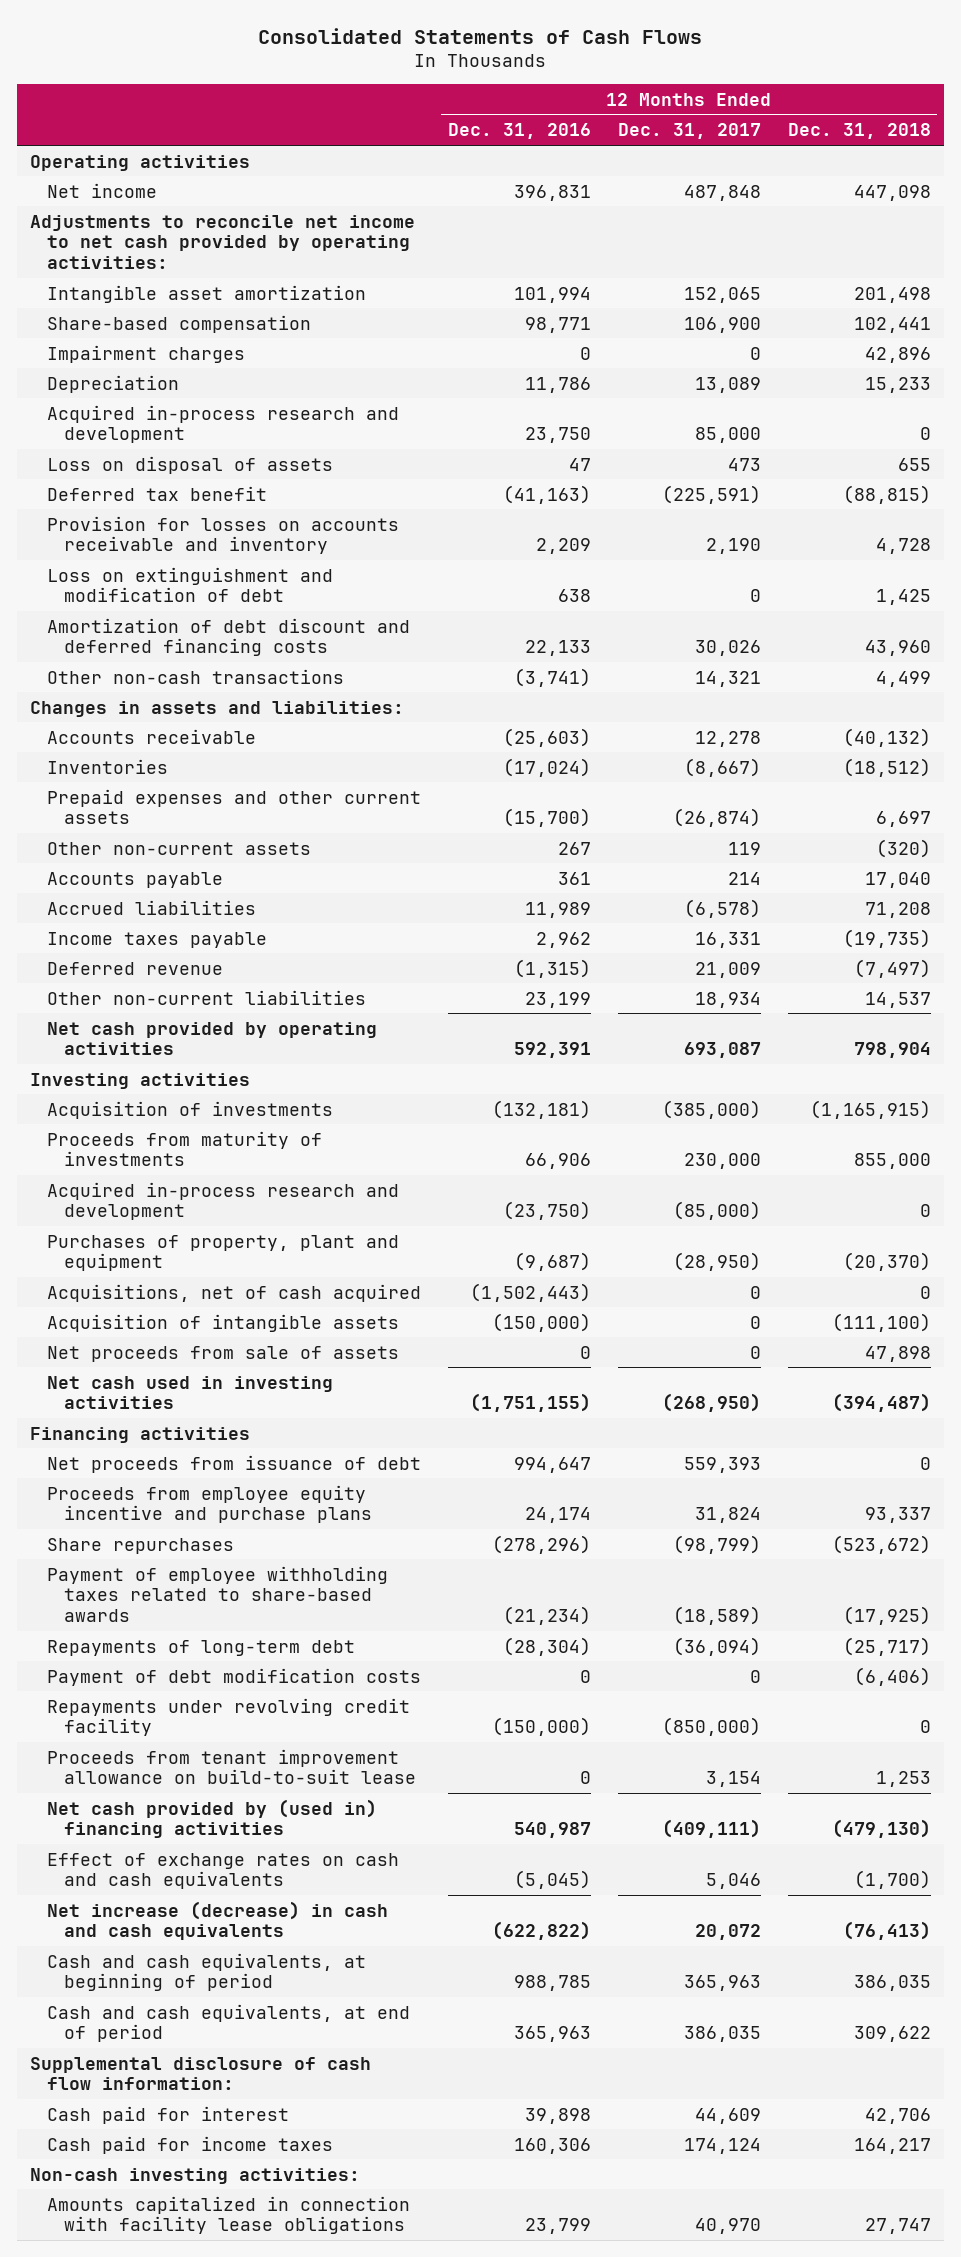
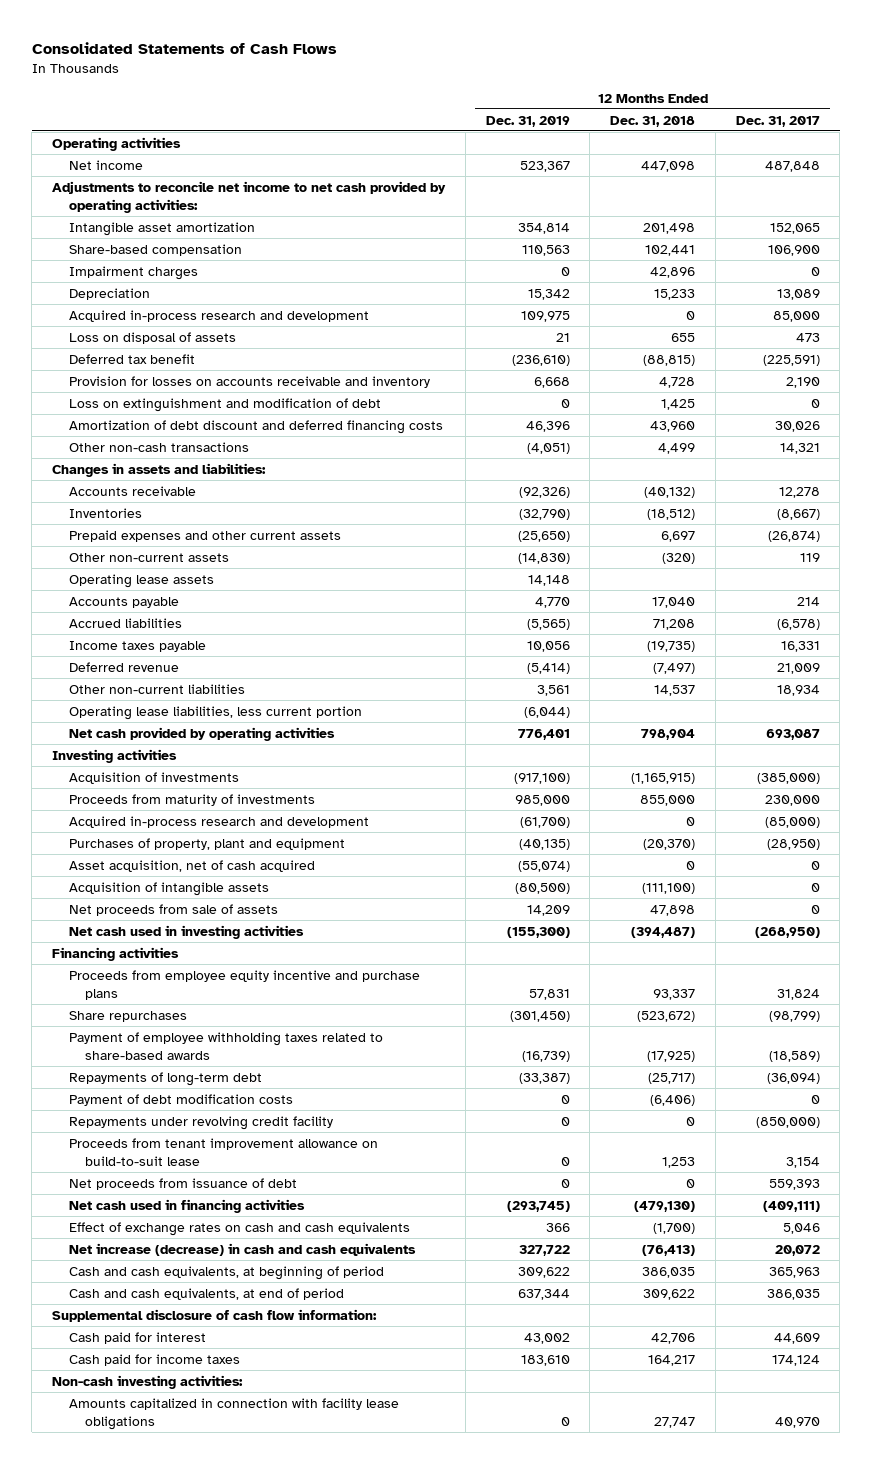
[448,123,592,140] Dec. 31, 2016 -> none
none -> [485,115,570,127] Dec. 31, 2019
none -> [68,573,214,588] Operating lease assets
none -> [68,705,362,720] Operating lease liabilities, less current portion
[47,1283,422,1302] Acquisitions, net of cash acquired -> [68,859,315,872] Asset acquisition, net of cash acquired
[47,1454,422,1473] Net proceeds from issuance of debt -> [68,1177,297,1190] Net proceeds from issuance of debt
[47,1798,378,1839] Net cash provided by (used in) financing activities -> [68,1198,305,1213] Net cash used in financing activities

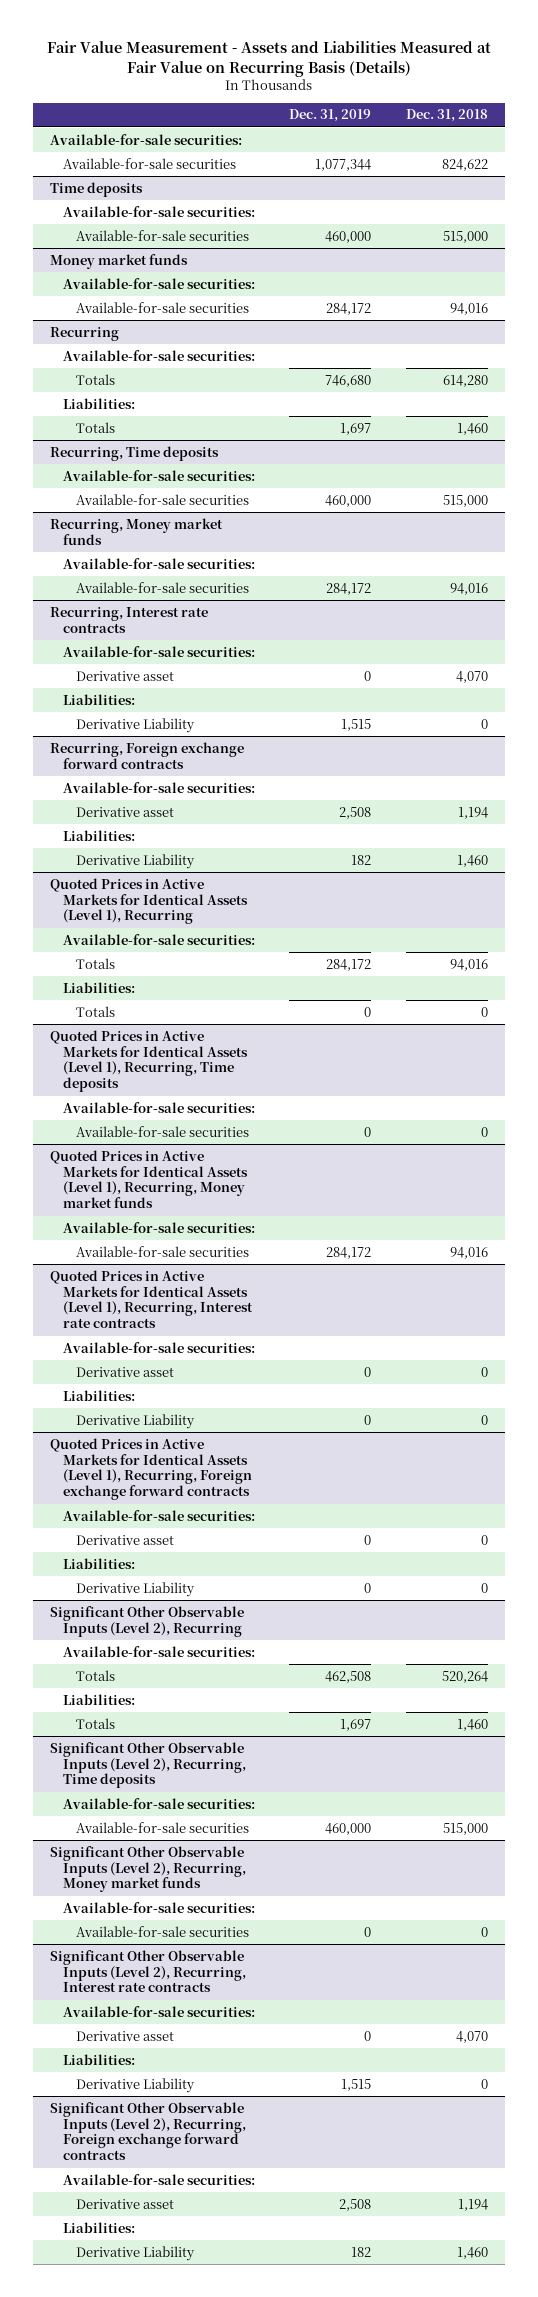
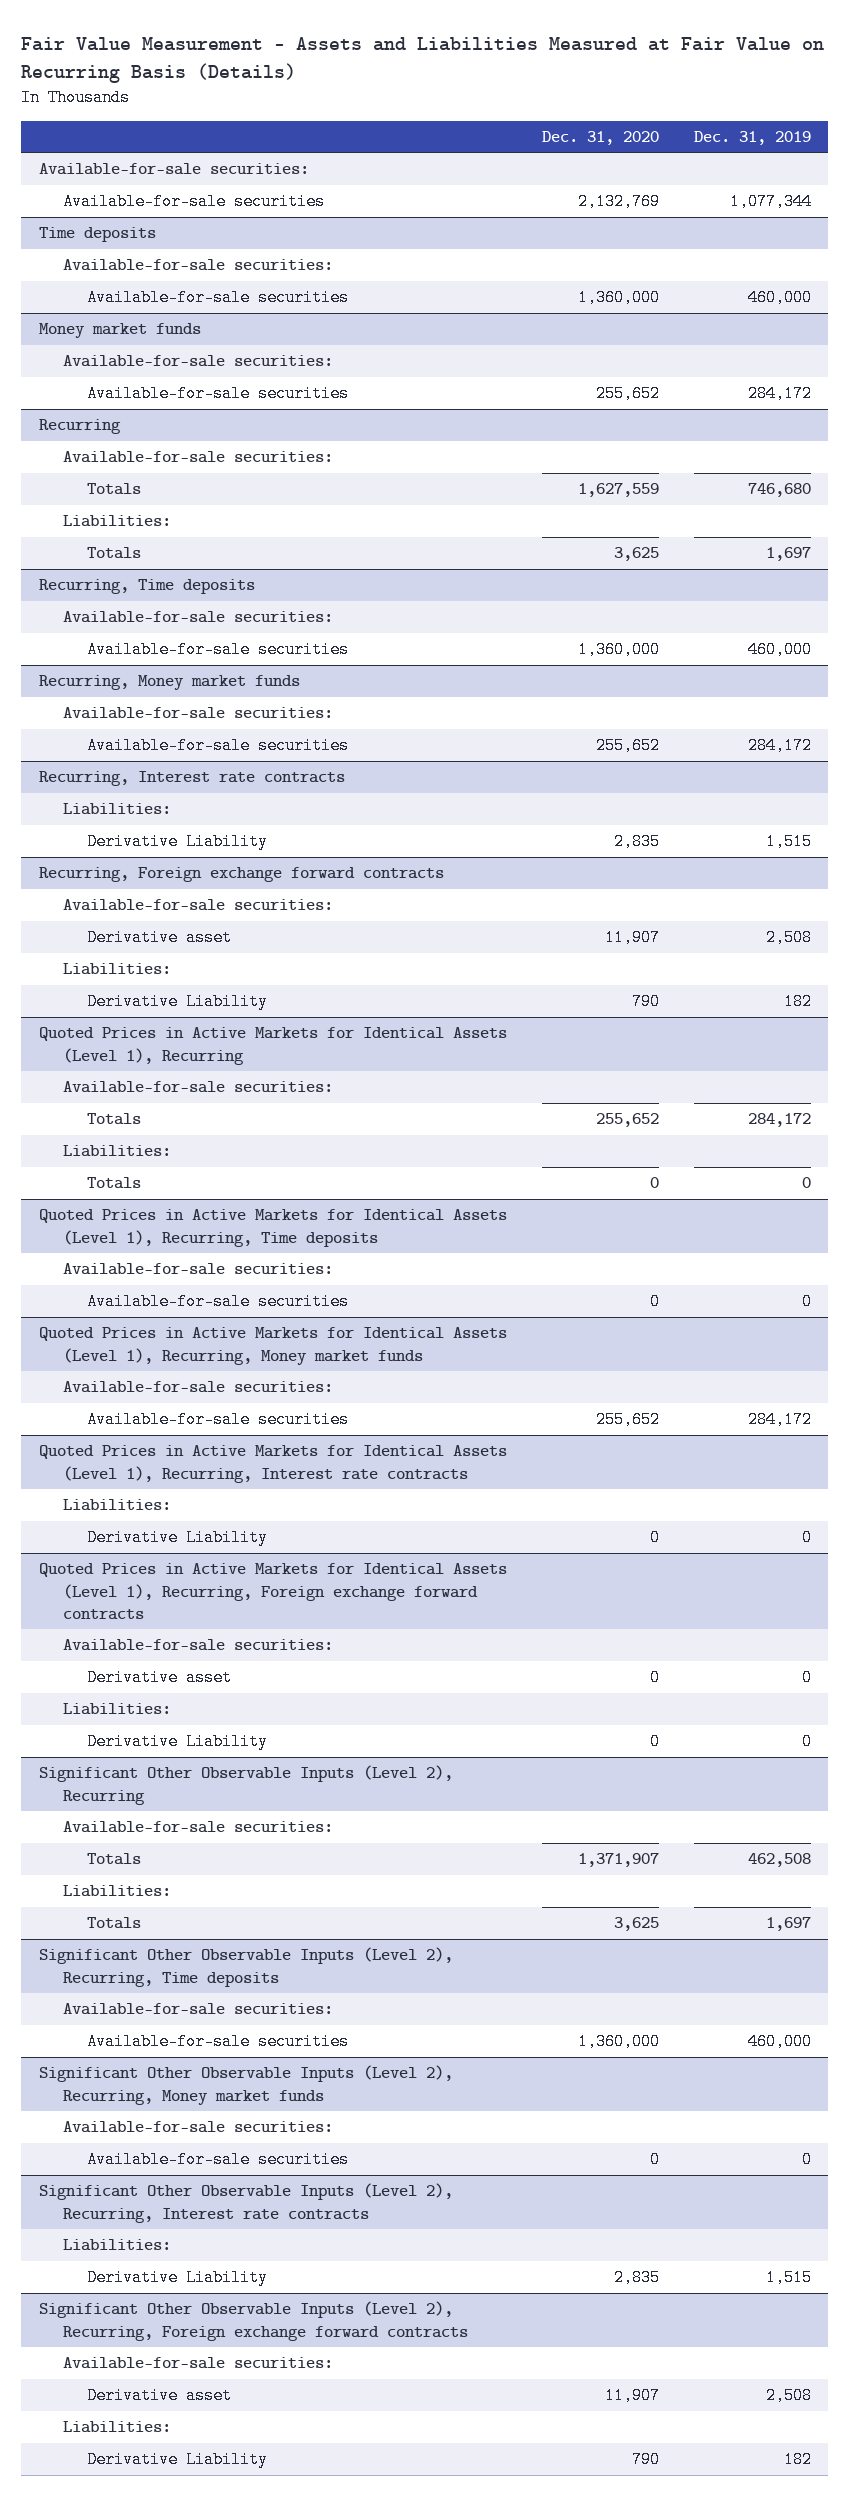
[405,109,488,123] Dec. 31, 2018 -> none
none -> [541,130,659,145] Dec. 31, 2020
[63,645,256,657] Available-for-sale securities: -> none
[76,670,175,681] Derivative asset -> none
[63,1341,256,1353] Available-for-sale securities: -> none
[76,1366,175,1377] Derivative asset -> none
[63,2005,256,2017] Available-for-sale securities: -> none
[76,2030,175,2041] Derivative asset -> none

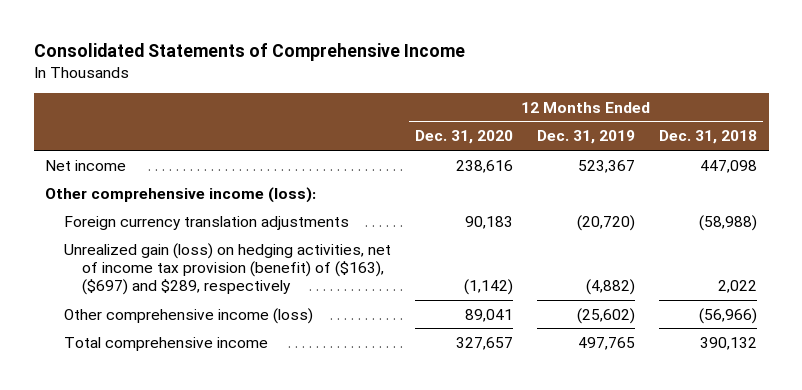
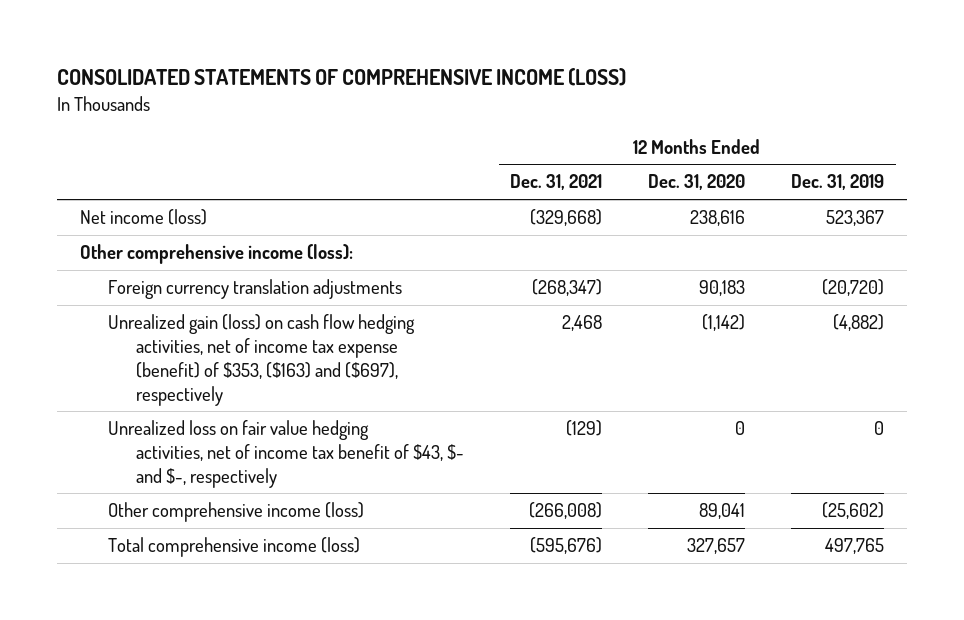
[33,43,465,62] Consolidated Statements of Comprehensive Income -> [56,68,626,87] CONSOLIDATED STATEMENTS OF COMPREHENSIVE INCOME (LOSS)
[658,130,757,145] Dec. 31, 2018 -> none
none -> [510,174,603,191] Dec. 31, 2021
[45,159,127,171] Net income -> [79,209,207,226] Net income (loss)
[63,242,391,295] Unrealized gain (loss) on hedging activities, net of income tax provision (benefit) of ($163), ($697) and $289, respectively -> [107,314,415,406] Unrealized gain (loss) on cash flow hedging activities, net of income tax expense (benefit) of $353, ($163) and ($697), respectively
none -> [107,420,465,488] Unrealized loss on fair value hedging activities, net of income tax benefit of $43, $- and $-, respectively
[63,336,268,351] Total comprehensive income -> [107,537,360,558] Total comprehensive income (loss)

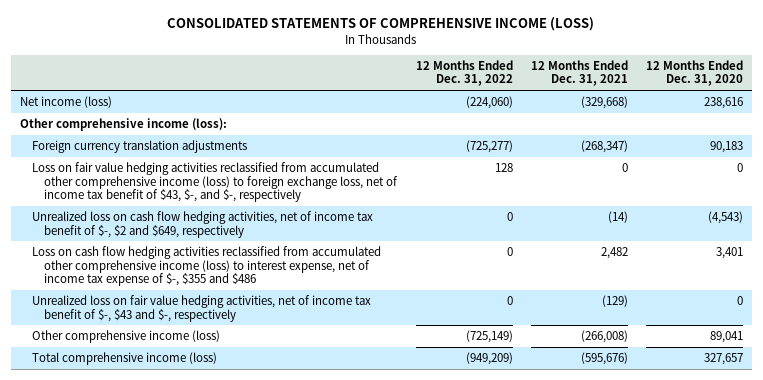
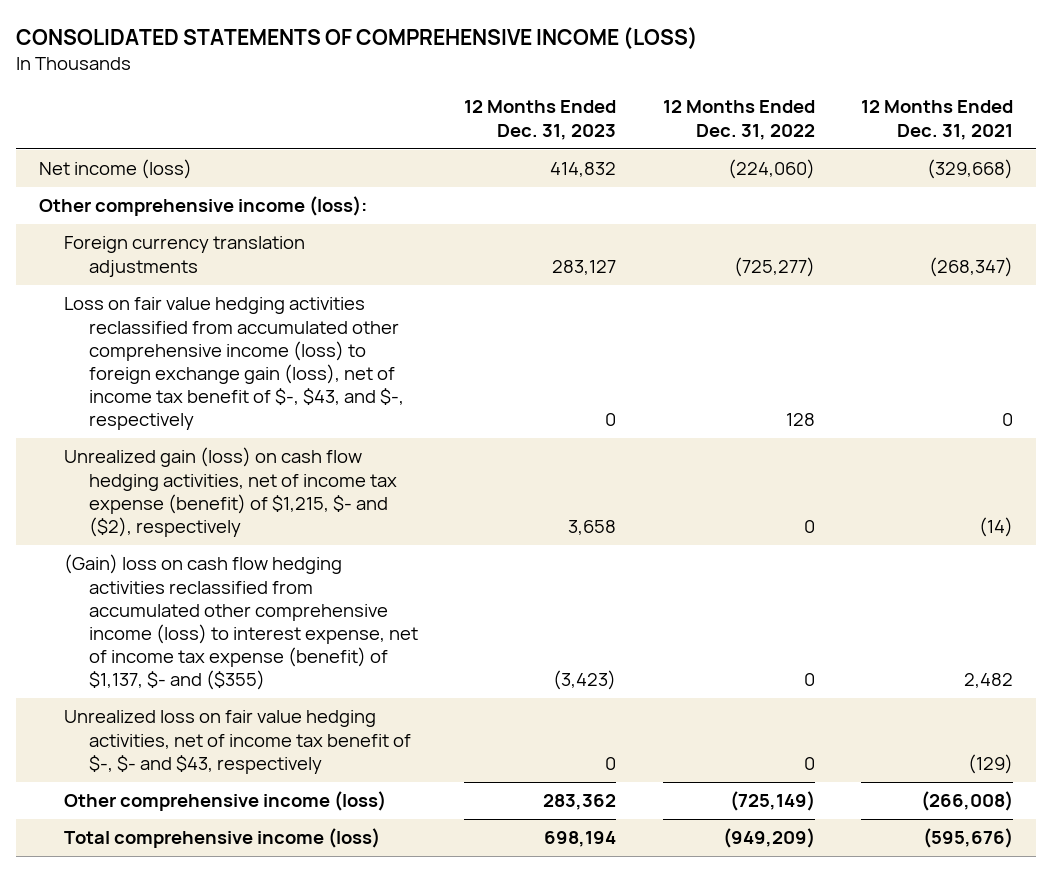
[646,60,744,87] 12 Months Ended Dec. 31, 2020 -> none
none -> [464,100,617,140] 12 Months Ended Dec. 31, 2023
[32,162,399,203] Loss on fair value hedging activities reclassified from accumulated other comprehensive income (loss) to foreign exchange loss, net of income tax benefit of $43, $-, and $-, respectively -> [64,297,405,431] Loss on fair value hedging activities reclassified from accumulated other comprehensive income (loss) to foreign exchange gain (loss), net of income tax benefit of $-, $43, and $-, respectively
[32,211,374,238] Unrealized loss on cash flow hedging activities, net of income tax benefit of $-, $2 and $649, respectively -> [64,447,398,538] Unrealized gain (loss) on cash flow hedging activities, net of income tax expense (benefit) of $1,215, $- and ($2), respectively
[32,246,382,287] Loss on cash flow hedging activities reclassified from accumulated other comprehensive income (loss) to interest expense, net of income tax expense of $-, $355 and $486 -> [64,554,419,691] (Gain) loss on cash flow hedging activities reclassified from accumulated other comprehensive income (loss) to interest expense, net of income tax expense (benefit) of $1,137, $- and ($355)
[32,295,372,322] Unrealized loss on fair value hedging activities, net of income tax benefit of $-, $43 and $-, respectively -> [64,710,412,774] Unrealized loss on fair value hedging activities, net of income tax benefit of $-, $- and $43, respectively

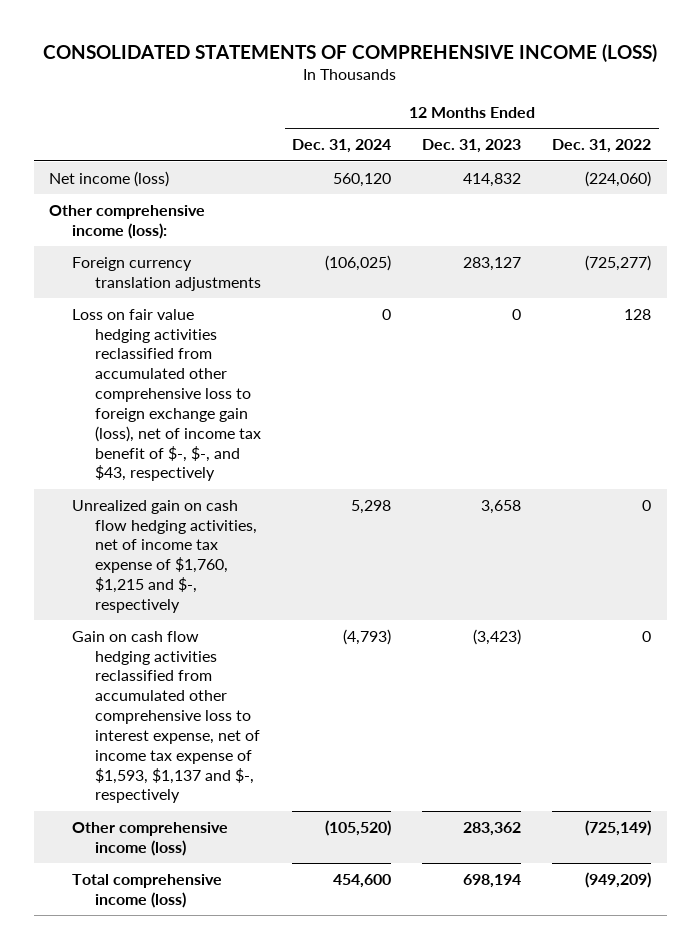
[860,100,1013,140] 12 Months Ended Dec. 31, 2021 -> none
none -> [292,139,392,154] Dec. 31, 2024
[64,710,412,774] Unrealized loss on fair value hedging activities, net of income tax benefit of $-, $- and $43, respectively -> none
[64,297,405,431] Loss on fair value hedging activities reclassified from accumulated other comprehensive income (loss) to foreign exchange gain (loss), net of income tax benefit of $-, $43, and $-, respectively -> [72,308,262,482] Loss on fair value hedging activities reclassified from accumulated other comprehensive loss to foreign exchange gain (loss), net of income tax benefit of $-, $-, and $43, respectively
[64,447,398,538] Unrealized gain (loss) on cash flow hedging activities, net of income tax expense (benefit) of $1,215, $- and ($2), respectively -> [72,499,258,613] Unrealized gain on cash flow hedging activities, net of income tax expense of $1,760, $1,215 and $-, respectively
[64,554,419,691] (Gain) loss on cash flow hedging activities reclassified from accumulated other comprehensive income (loss) to interest expense, net of income tax expense (benefit) of $1,137, $- and ($355) -> [72,630,261,804] Gain on cash flow hedging activities reclassified from accumulated other comprehensive loss to interest expense, net of income tax expense of $1,593, $1,137 and $-, respectively

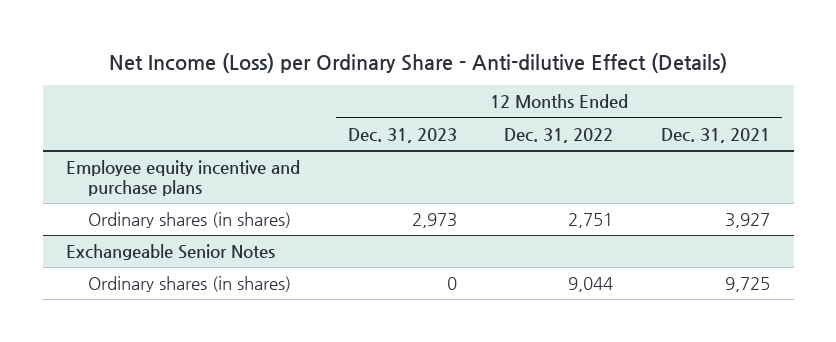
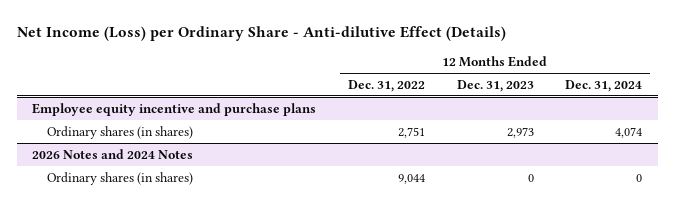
[660,127,770,143] Dec. 31, 2021 -> none
none -> [565,79,643,92] Dec. 31, 2024
[66,244,276,261] Exchangeable Senior Notes -> [32,148,194,159] 2026 Notes and 2024 Notes

